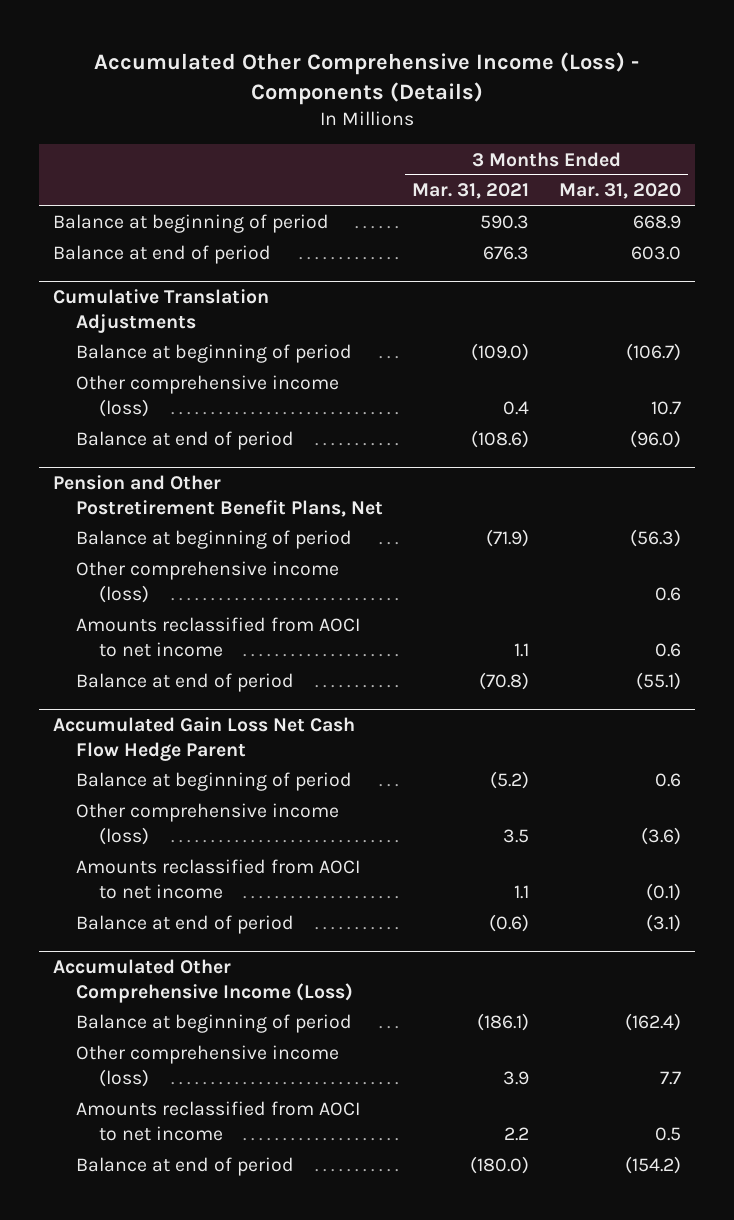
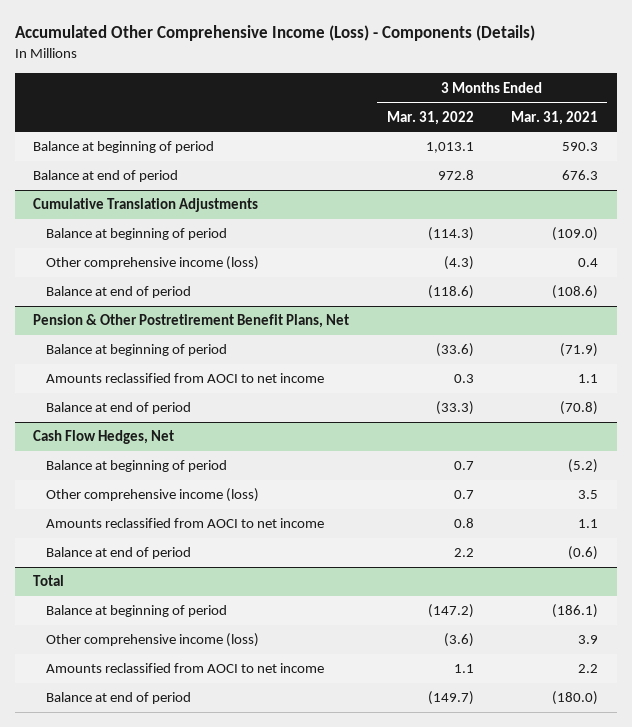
[558,183,681,200] Mar. 31, 2020 -> none
none -> [386,110,474,125] Mar. 31, 2022
[53,474,384,517] Pension and Other Postretirement Benefit Plans, Net -> [33,314,350,329] Pension & Other Postretirement Benefit Plans, Net
[76,561,340,604] Other comprehensive income (loss) -> none
[53,716,356,761] Accumulated Gain Loss Net Cash Flow Hedge Parent -> [33,430,175,445] Cash Flow Hedges, Net
[53,958,354,1003] Accumulated Other Comprehensive Income (Loss) -> [33,575,65,587] Total

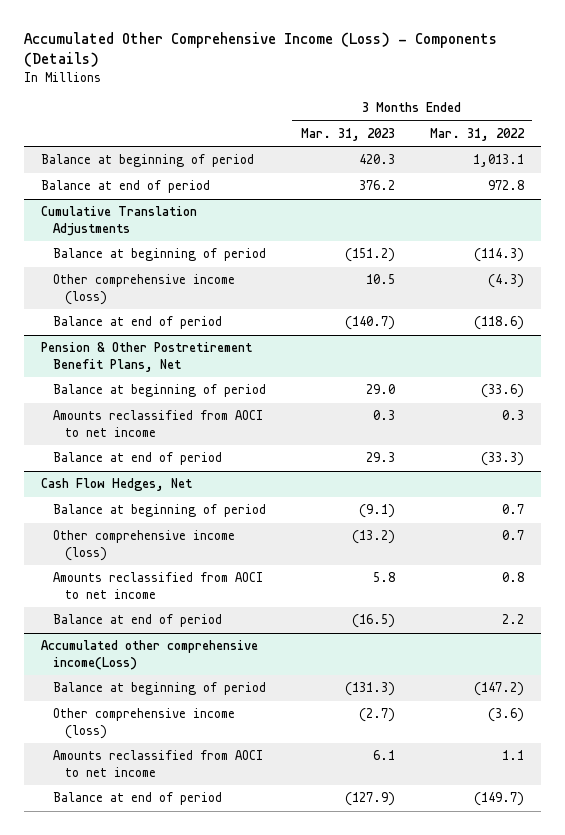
[511,110,599,125] Mar. 31, 2021 -> none
none -> [300,128,395,142] Mar. 31, 2023
[33,575,65,587] Total -> [40,640,258,670] Accumulated other comprehensive income(Loss)

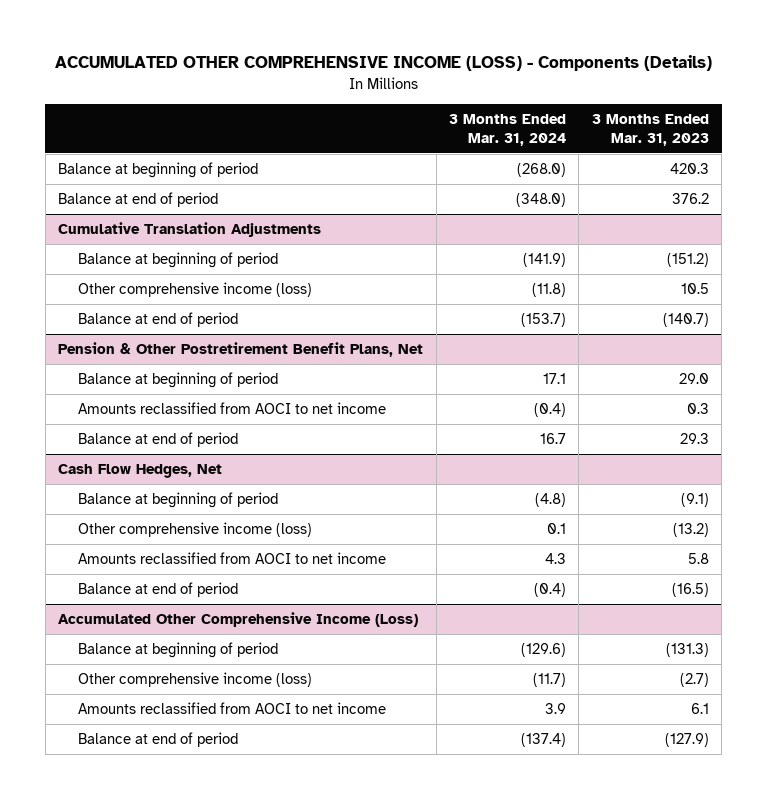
[23,31,497,68] Accumulated Other Comprehensive Income (Loss) - Components (Details) -> [54,55,712,72] ACCUMULATED OTHER COMPREHENSIVE INCOME (LOSS) - Components (Details)
[429,128,525,142] Mar. 31, 2022 -> none
none -> [449,113,567,146] 3 Months Ended Mar. 31, 2024
[40,640,258,670] Accumulated other comprehensive income(Loss) -> [58,612,419,628] Accumulated Other Comprehensive Income (Loss)

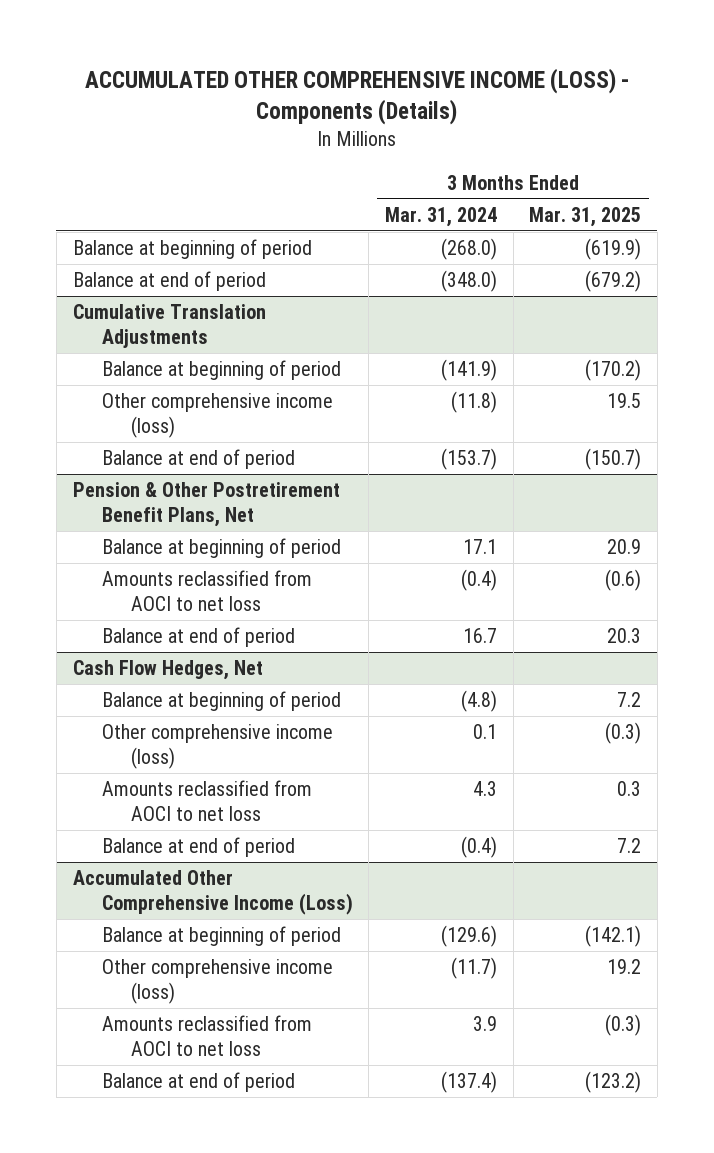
[591,113,709,146] 3 Months Ended Mar. 31, 2023 -> none
none -> [529,206,642,227] Mar. 31, 2025
[78,402,387,415] Amounts reclassified from AOCI to net income -> [101,570,312,611] Amounts reclassified from AOCI to net loss
[78,552,387,565] Amounts reclassified from AOCI to net income -> [101,780,312,821] Amounts reclassified from AOCI to net loss
[78,702,387,715] Amounts reclassified from AOCI to net income -> [101,1015,312,1056] Amounts reclassified from AOCI to net loss

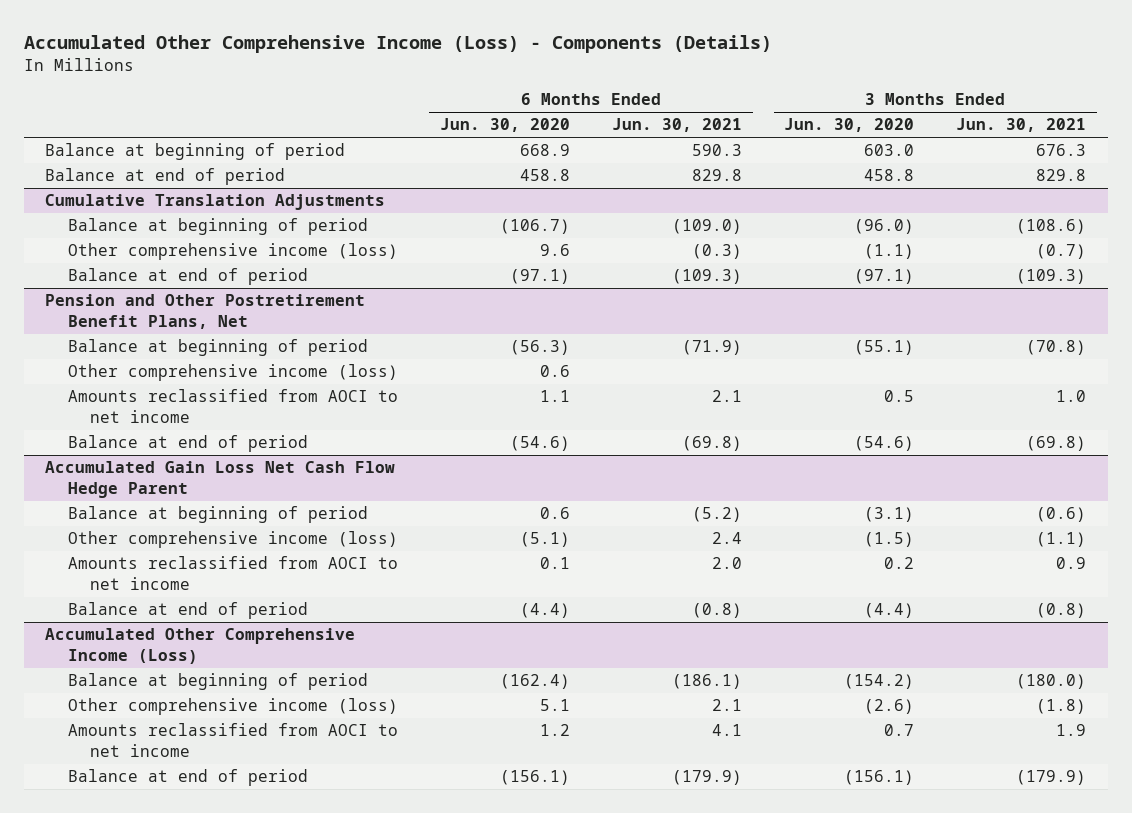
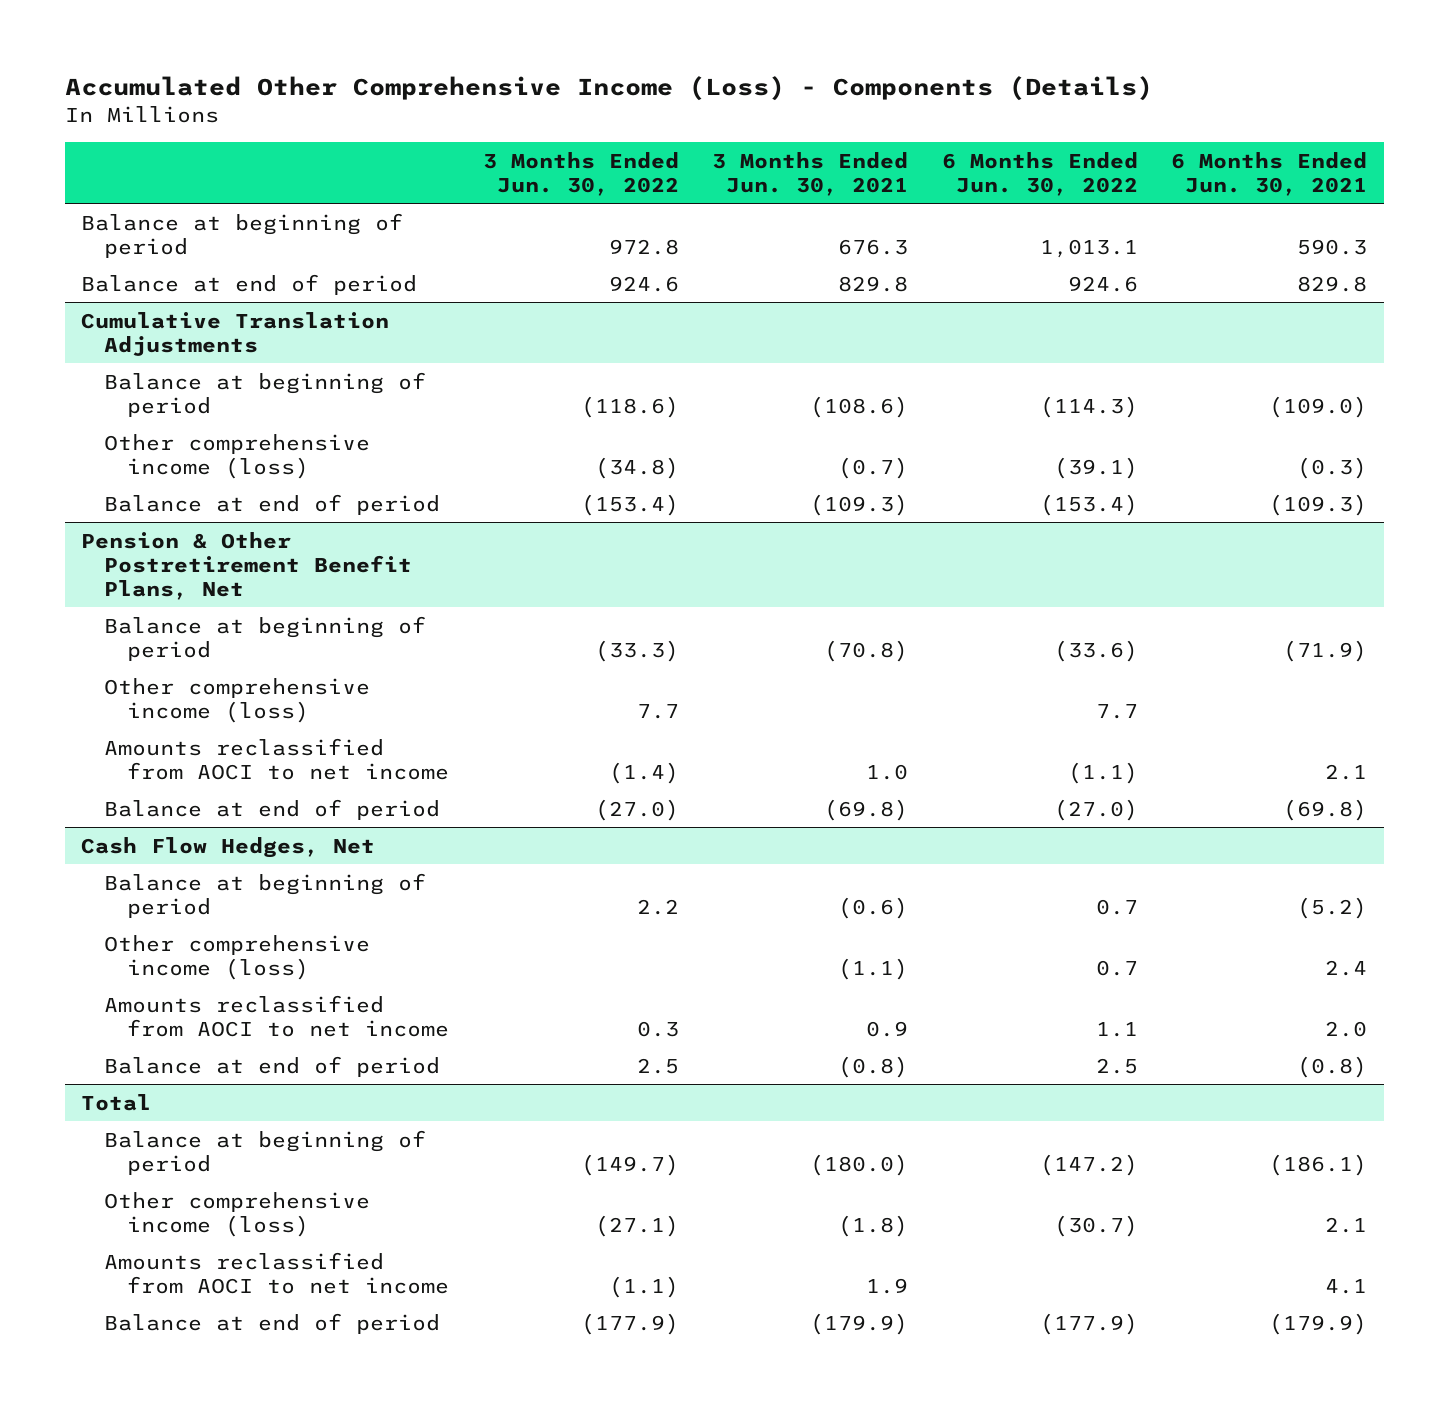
[439,118,570,133] Jun. 30, 2020 -> none
[784,118,915,133] Jun. 30, 2020 -> none
none -> [482,151,679,196] 3 Months Ended Jun. 30, 2022
none -> [941,151,1138,196] 6 Months Ended Jun. 30, 2022
[45,294,366,329] Pension and Other Postretirement Benefit Plans, Net -> [81,531,413,600] Pension & Other Postretirement Benefit Plans, Net
[45,461,396,498] Accumulated Gain Loss Net Cash Flow Hedge Parent -> [81,836,376,858] Cash Flow Hedges, Net
[45,628,356,664] Accumulated Other Comprehensive Income (Loss) -> [81,1093,152,1111] Total

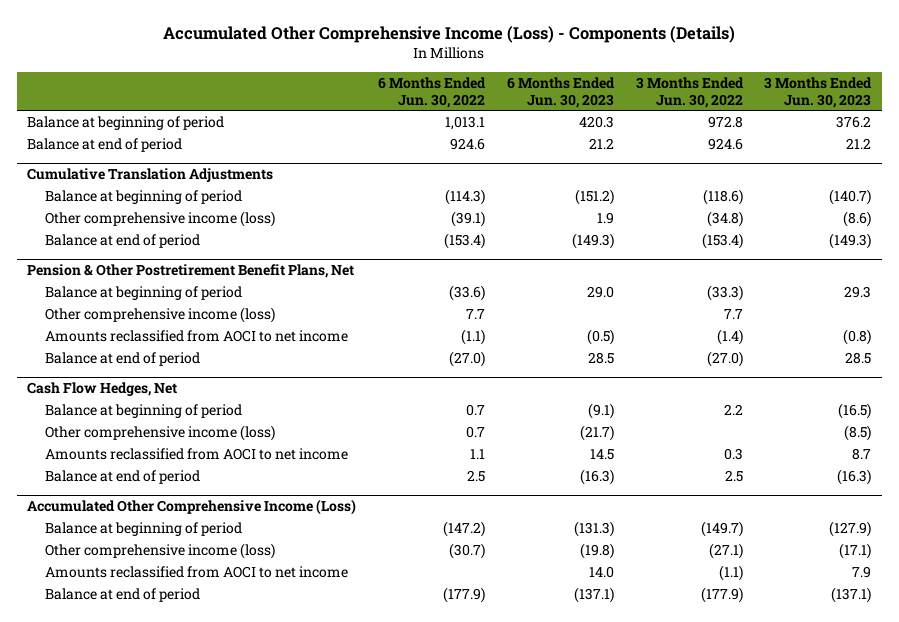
[712,151,909,196] 3 Months Ended Jun. 30, 2021 -> none
[1171,151,1368,196] 6 Months Ended Jun. 30, 2021 -> none
none -> [506,76,615,108] 6 Months Ended Jun. 30, 2023
none -> [764,76,873,108] 3 Months Ended Jun. 30, 2023
[81,1093,152,1111] Total -> [27,499,357,516] Accumulated Other Comprehensive Income (Loss)

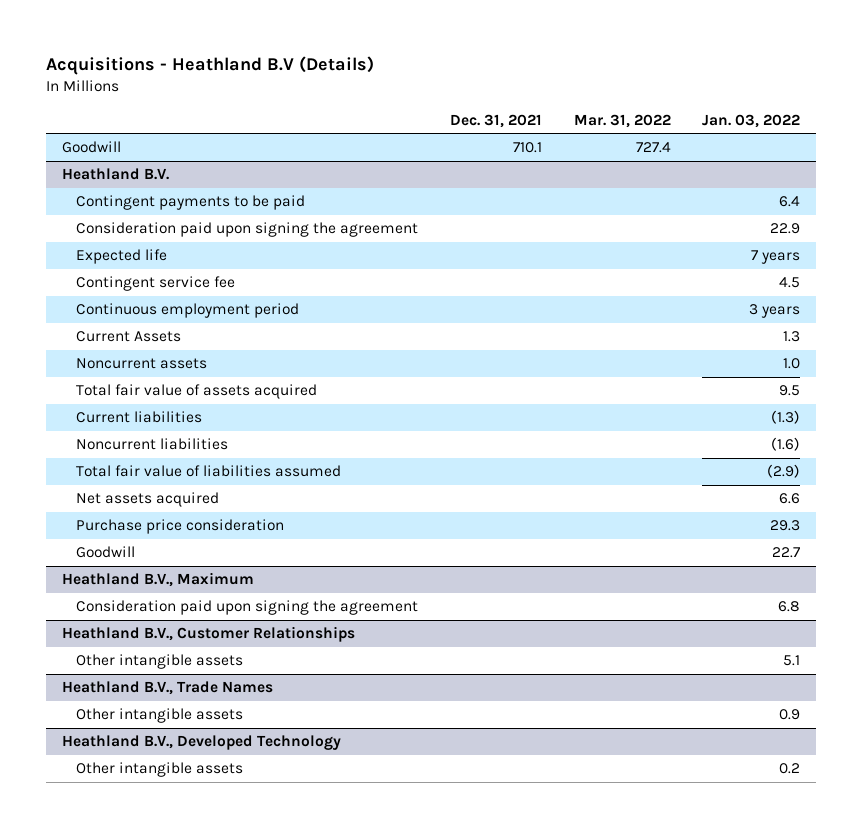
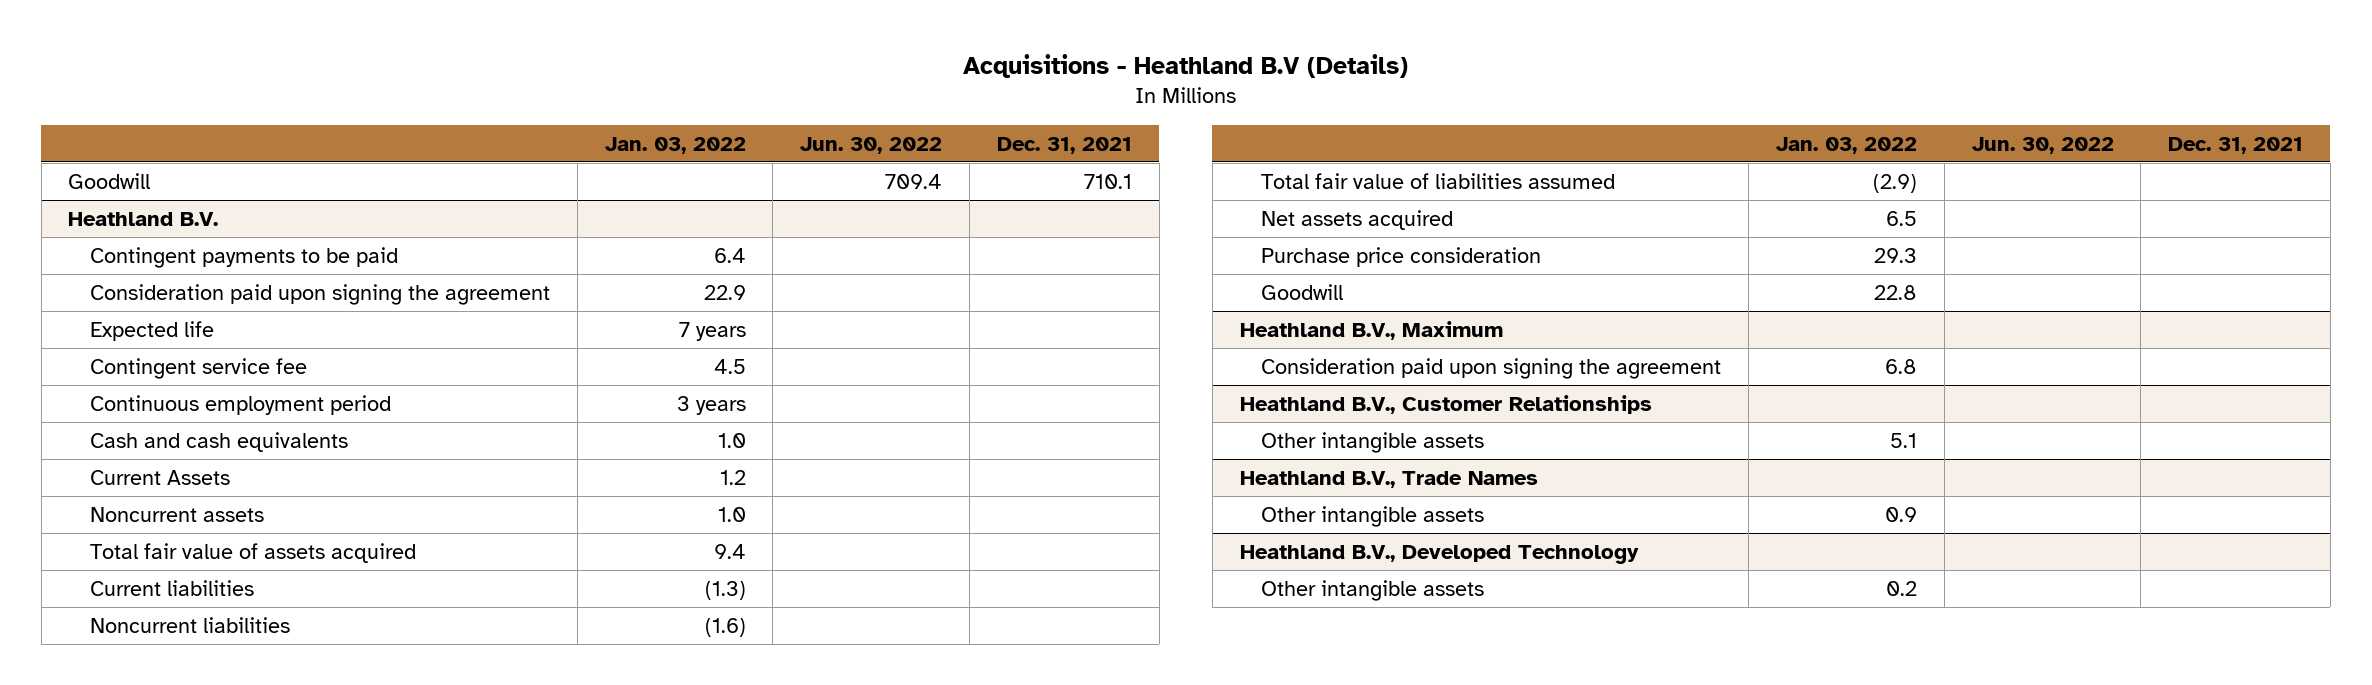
[573,113,671,128] Mar. 31, 2022 -> none
none -> [800,136,943,154] Jun. 30, 2022
none -> [90,431,349,452] Cash and cash equivalents
[783,331,801,343] 1.3 -> [719,469,746,485] 1.2
[779,385,801,397] 9.5 -> [713,543,746,559] 9.4
[779,493,801,505] 6.6 -> [1885,210,1917,226] 6.5
[772,547,801,559] 22.7 -> [1873,284,1917,300] 22.8

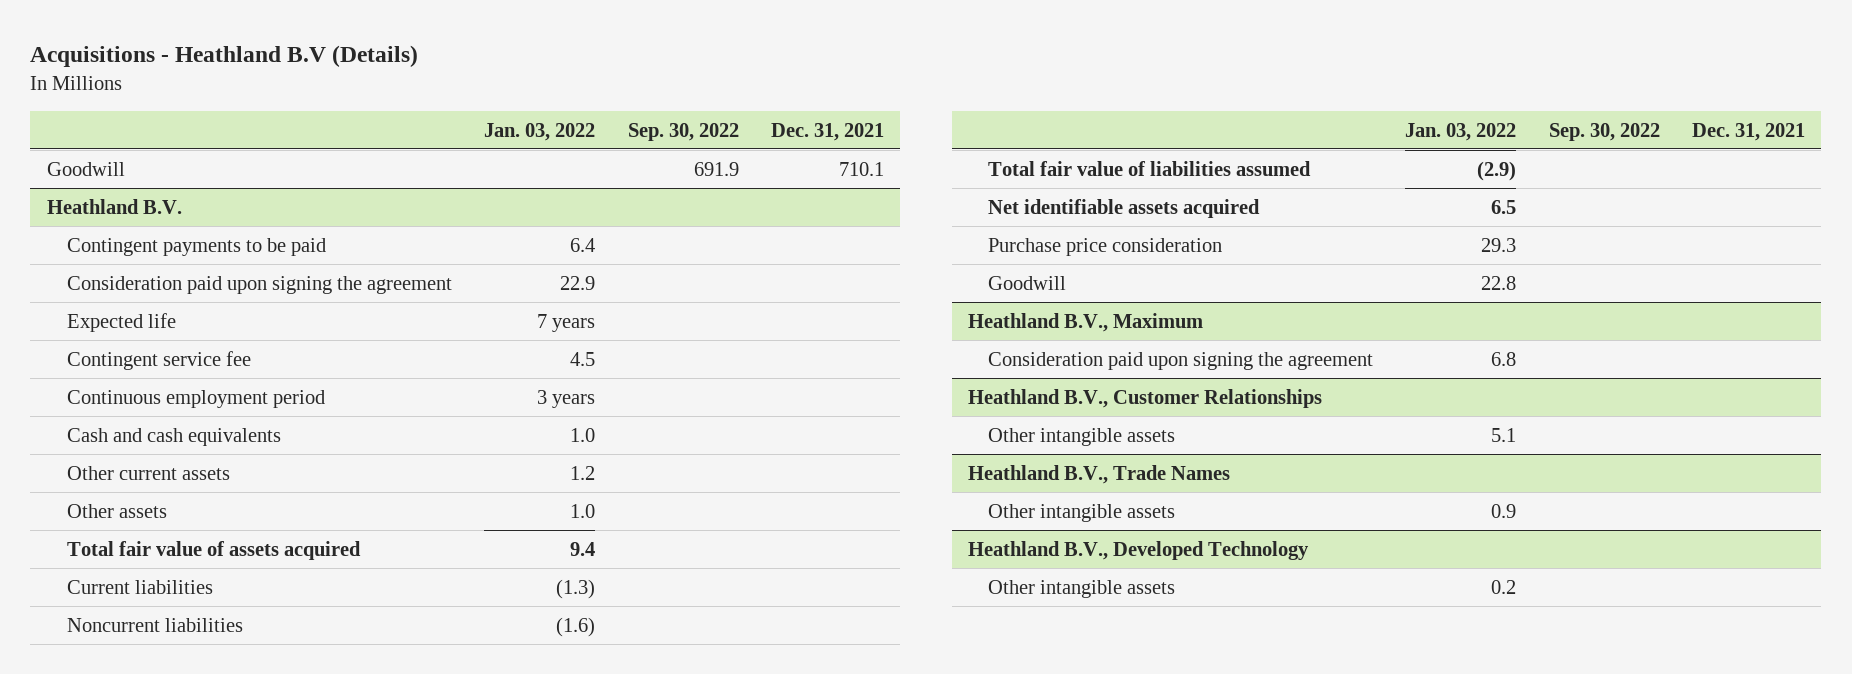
[800,136,943,154] Jun. 30, 2022 -> none
none -> [627,122,739,141] Sep. 30, 2022
[90,469,231,485] Current Assets -> [66,465,230,480] Other current assets
[90,506,265,522] Noncurrent assets -> [66,503,167,518] Other assets
[1261,209,1454,230] Net assets acquired -> [987,198,1260,218] Net identifiable assets acquired

